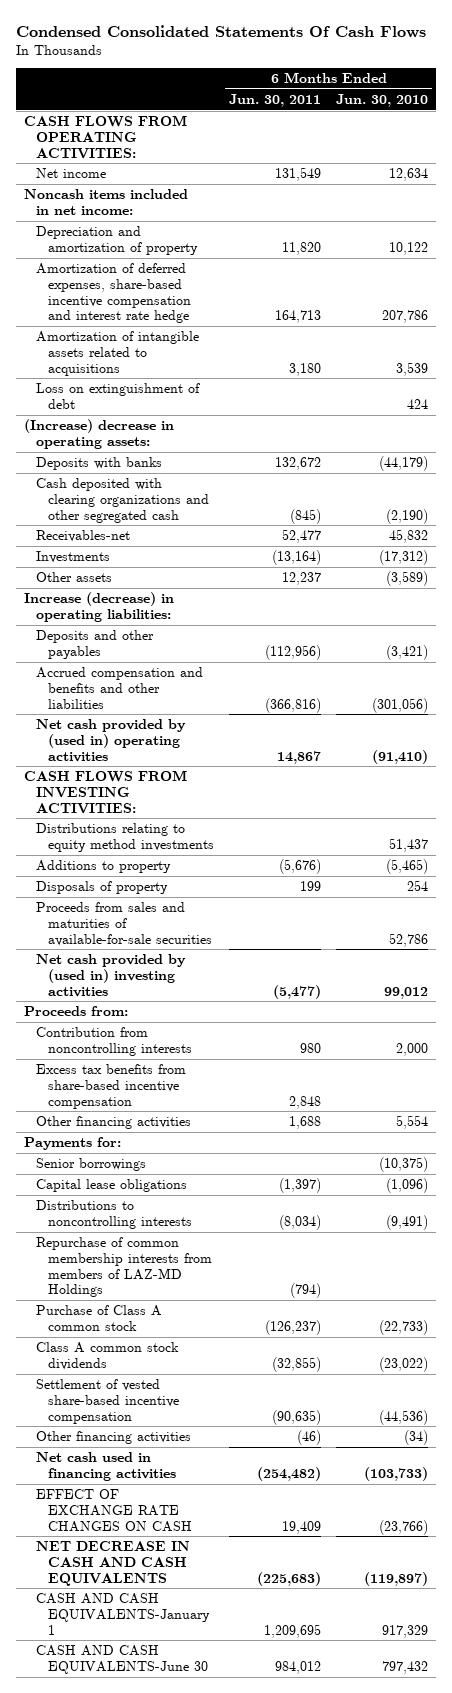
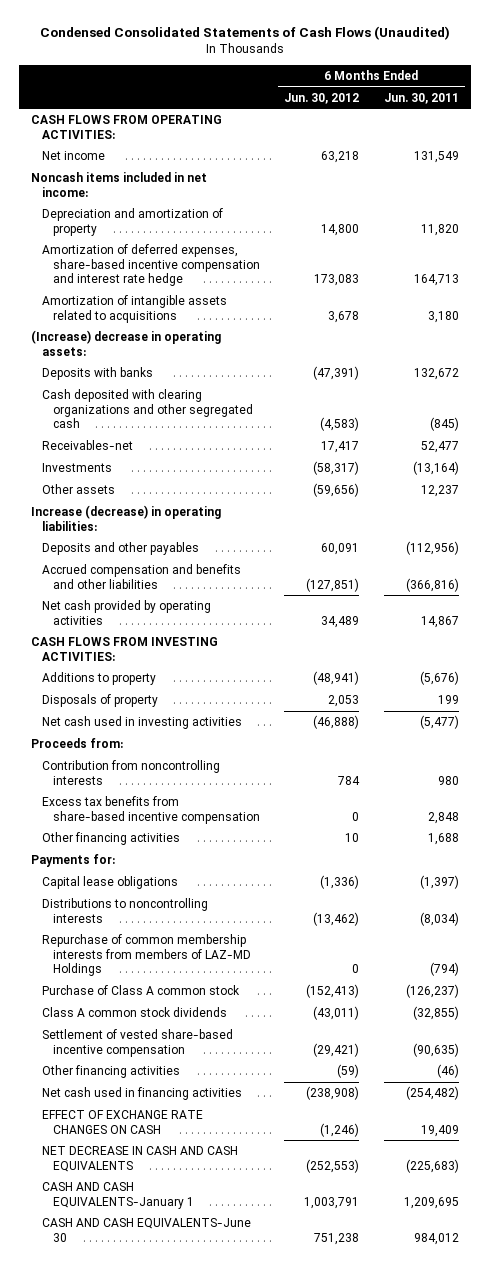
[15,24,426,38] Condensed Consolidated Statements Of Cash Flows -> [39,25,450,40] Condensed Consolidated Statements of Cash Flows (Unaudited)
[336,93,429,107] Jun. 30, 2010 -> none
none -> [284,92,360,104] Jun. 30, 2012
[35,383,200,409] Loss on extinguishment of debt -> none
[35,719,186,762] Net cash provided by (used in) operating activities -> [41,600,211,625] Net cash provided by operating activities
[35,823,214,852] Distributions relating to equity method investments -> none
[35,902,212,946] Proceeds from sales and maturities of available-for-sale securities -> none
[35,954,186,997] Net cash provided by (used in) investing activities -> [41,716,242,730] Net cash used in investing activities
[35,1158,146,1172] Senior borrowings -> none

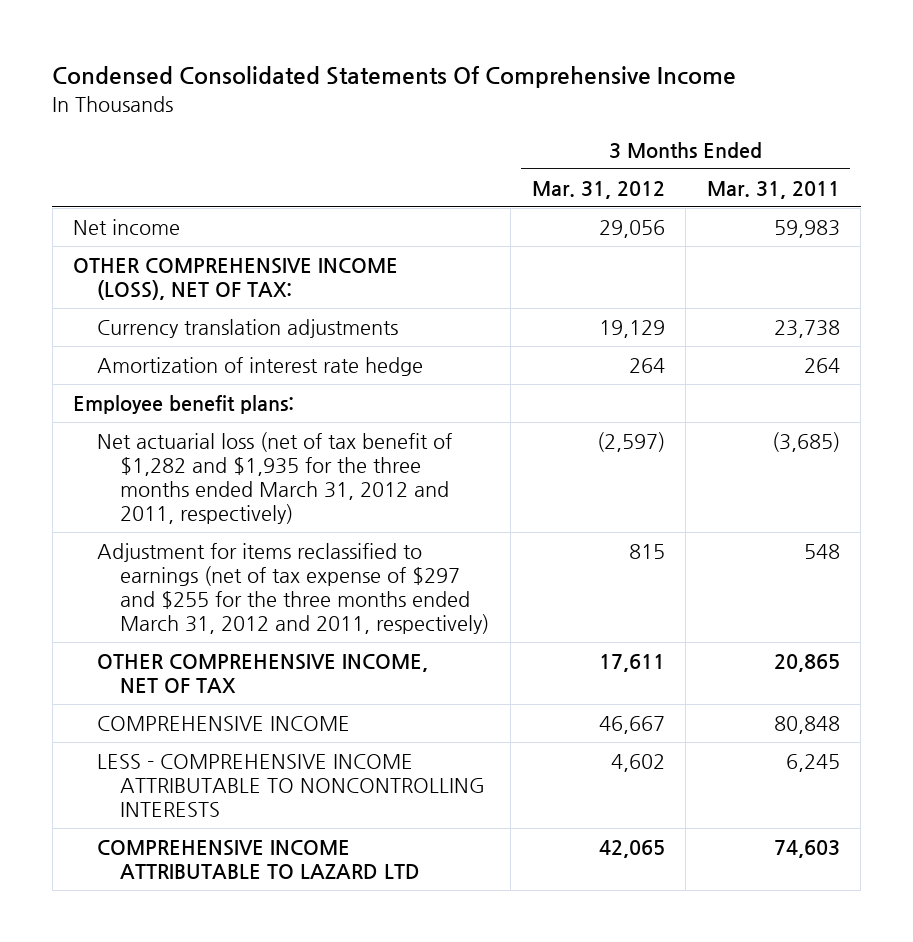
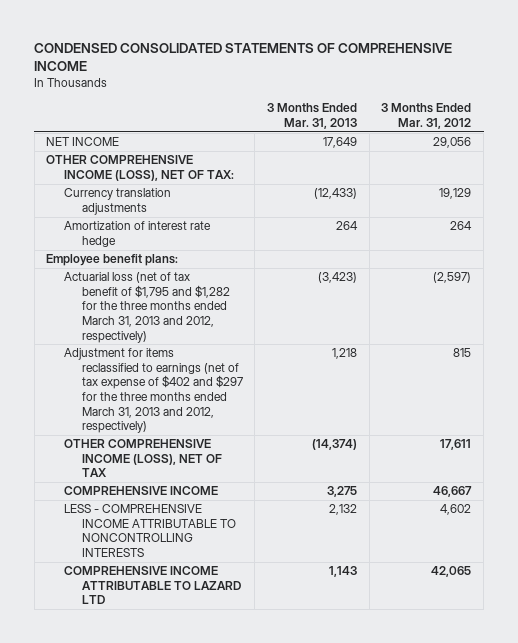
[52,66,737,89] Condensed Consolidated Statements Of Comprehensive Income -> [34,42,453,71] CONDENSED CONSOLIDATED STATEMENTS OF COMPREHENSIVE INCOME
[706,180,840,199] Mar. 31, 2011 -> none
none -> [266,103,357,129] 3 Months Ended Mar. 31, 2013
[73,219,181,236] Net income -> [46,137,120,147] NET INCOME
[96,432,452,524] Net actuarial loss (net of tax benefit of $1,282 and $1,935 for the three months ended March 31, 2012 and 2011, respectively) -> [63,272,230,343] Actuarial loss (net of tax benefit of $1,795 and $1,282 for the three months ended March 31, 2013 and 2012, respectively)
[96,543,490,634] Adjustment for items reclassified to earnings (net of tax expense of $297 and $255 for the three months ended March 31, 2012 and 2011, respectively) -> [63,348,243,434] Adjustment for items reclassified to earnings (net of tax expense of $402 and $297 for the three months ended March 31, 2013 and 2012, respectively)
[96,654,428,693] OTHER COMPREHENSIVE INCOME, NET OF TAX -> [63,439,222,478] OTHER COMPREHENSIVE INCOME (LOSS), NET OF TAX

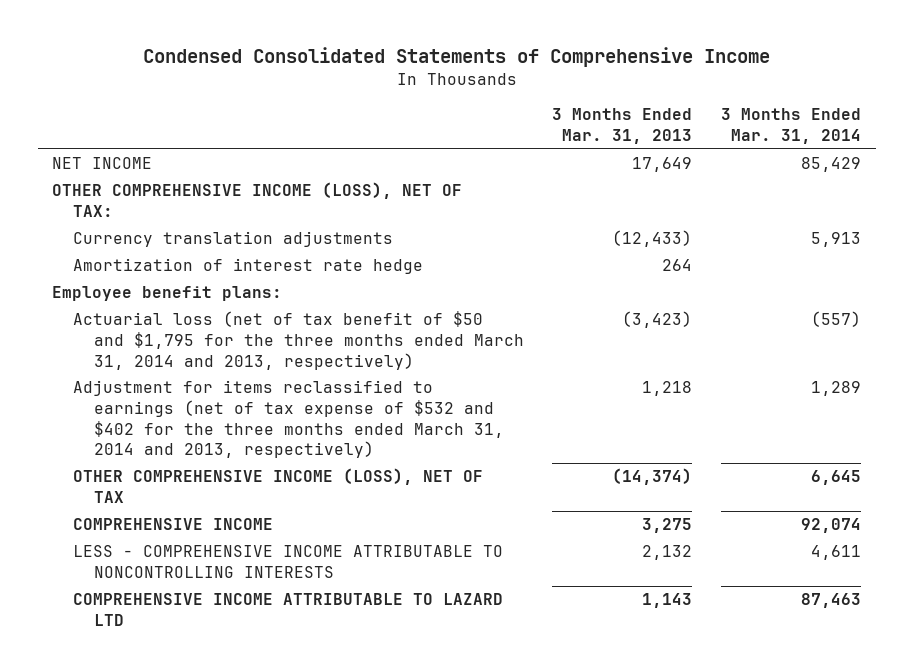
[34,42,453,71] CONDENSED CONSOLIDATED STATEMENTS OF COMPREHENSIVE INCOME -> [142,46,770,67] Condensed Consolidated Statements of Comprehensive Income
[381,103,472,129] 3 Months Ended Mar. 31, 2012 -> none
none -> [721,108,862,144] 3 Months Ended Mar. 31, 2014
[63,272,230,343] Actuarial loss (net of tax benefit of $1,795 and $1,282 for the three months ended March 31, 2013 and 2012, respectively) -> [72,311,524,370] Actuarial loss (net of tax benefit of $50 and $1,795 for the three months ended March 31, 2014 and 2013, respectively)
[63,348,243,434] Adjustment for items reclassified to earnings (net of tax expense of $402 and $297 for the three months ended March 31, 2013 and 2012, respectively) -> [72,380,504,459] Adjustment for items reclassified to earnings (net of tax expense of $532 and $402 for the three months ended March 31, 2014 and 2013, respectively)

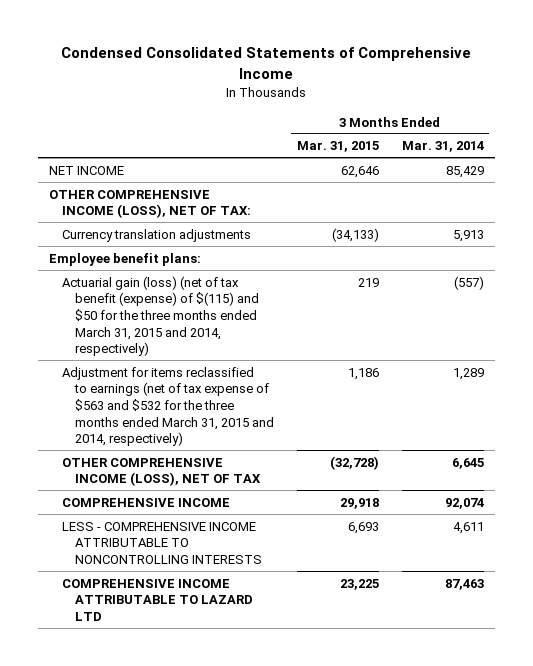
[552,108,693,144] 3 Months Ended Mar. 31, 2013 -> none
none -> [296,141,379,153] Mar. 31, 2015
[72,258,423,275] Amortization of interest rate hedge -> none
[72,311,524,370] Actuarial loss (net of tax benefit of $50 and $1,795 for the three months ended March 31, 2014 and 2013, respectively) -> [62,275,259,357] Actuarial gain (loss) (net of tax benefit (expense) of $(115) and $50 for the three months ended March 31, 2015 and 2014, respectively)
[72,380,504,459] Adjustment for items reclassified to earnings (net of tax expense of $532 and $402 for the three months ended March 31, 2014 and 2013, respectively) -> [62,366,274,447] Adjustment for items reclassified to earnings (net of tax expense of $563 and $532 for the three months ended March 31, 2015 and 2014, respectively)

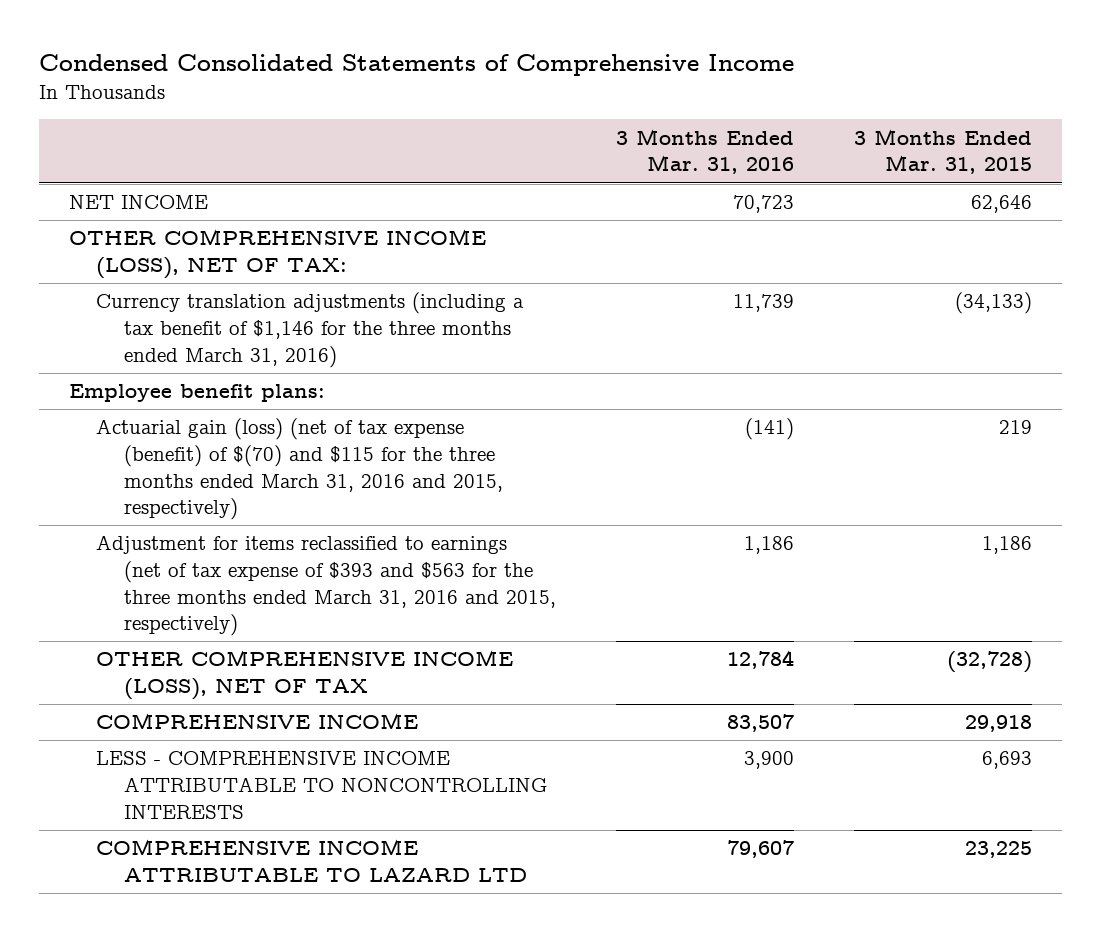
[401,141,484,153] Mar. 31, 2014 -> none
none -> [616,128,795,175] 3 Months Ended Mar. 31, 2016
[62,228,252,242] Currency translation adjustments -> [96,292,525,368] Currency translation adjustments (including a tax benefit of $1,146 for the three months ended March 31, 2016)
[62,275,259,357] Actuarial gain (loss) (net of tax benefit (expense) of $(115) and $50 for the three months ended March 31, 2015 and 2014, respectively) -> [96,418,504,521] Actuarial gain (loss) (net of tax expense (benefit) of $(70) and $115 for the three months ended March 31, 2016 and 2015, respectively)
[62,366,274,447] Adjustment for items reclassified to earnings (net of tax expense of $563 and $532 for the three months ended March 31, 2015 and 2014, respectively) -> [96,535,557,637] Adjustment for items reclassified to earnings (net of tax expense of $393 and $563 for the three months ended March 31, 2016 and 2015, respectively)

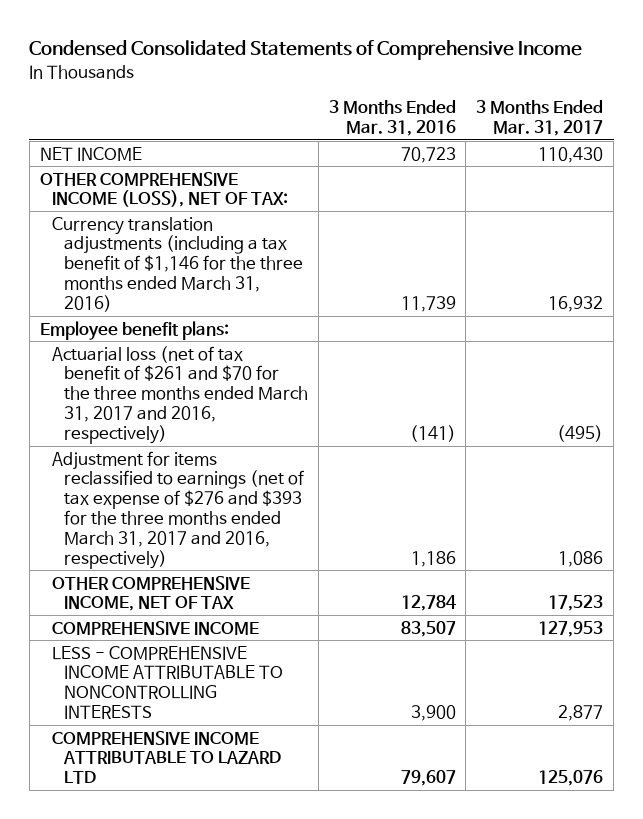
[853,128,1032,175] 3 Months Ended Mar. 31, 2015 -> none
none -> [476,100,604,137] 3 Months Ended Mar. 31, 2017
[96,418,504,521] Actuarial gain (loss) (net of tax expense (benefit) of $(70) and $115 for the three months ended March 31, 2016 and 2015, respectively) -> [51,345,308,444] Actuarial loss (net of tax benefit of $261 and $70 for the three months ended March 31, 2017 and 2016, respectively)
[96,535,557,637] Adjustment for items reclassified to earnings (net of tax expense of $393 and $563 for the three months ended March 31, 2016 and 2015, respectively) -> [51,450,304,569] Adjustment for items reclassified to earnings (net of tax expense of $276 and $393 for the three months ended March 31, 2017 and 2016, respectively)
[96,650,514,701] OTHER COMPREHENSIVE INCOME (LOSS), NET OF TAX -> [51,575,250,612] OTHER COMPREHENSIVE INCOME, NET OF TAX

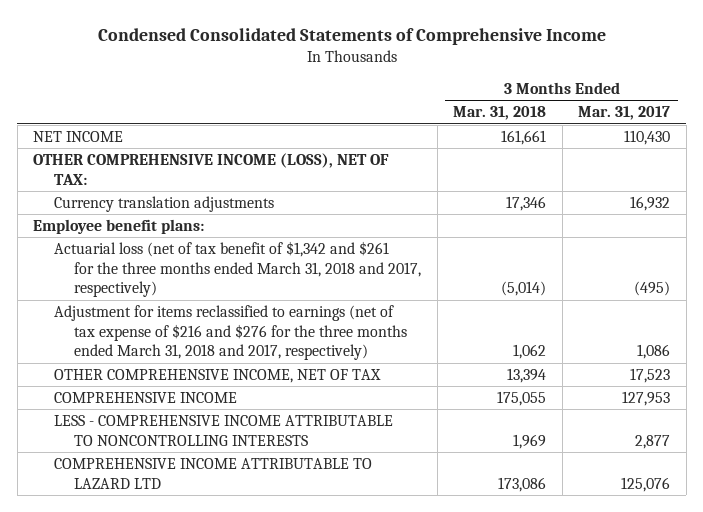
[328,100,456,137] 3 Months Ended Mar. 31, 2016 -> none
none -> [453,106,547,121] Mar. 31, 2018
[51,216,303,312] Currency translation adjustments (including a tax benefit of $1,146 for the three months ended March 31, 2016) -> [53,195,274,212] Currency translation adjustments
[51,345,308,444] Actuarial loss (net of tax benefit of $261 and $70 for the three months ended March 31, 2017 and 2016, respectively) -> [53,240,422,298] Actuarial loss (net of tax benefit of $1,342 and $261 for the three months ended March 31, 2018 and 2017, respectively)
[51,450,304,569] Adjustment for items reclassified to earnings (net of tax expense of $276 and $393 for the three months ended March 31, 2017 and 2016, respectively) -> [53,304,408,361] Adjustment for items reclassified to earnings (net of tax expense of $216 and $276 for the three months ended March 31, 2018 and 2017, respectively)

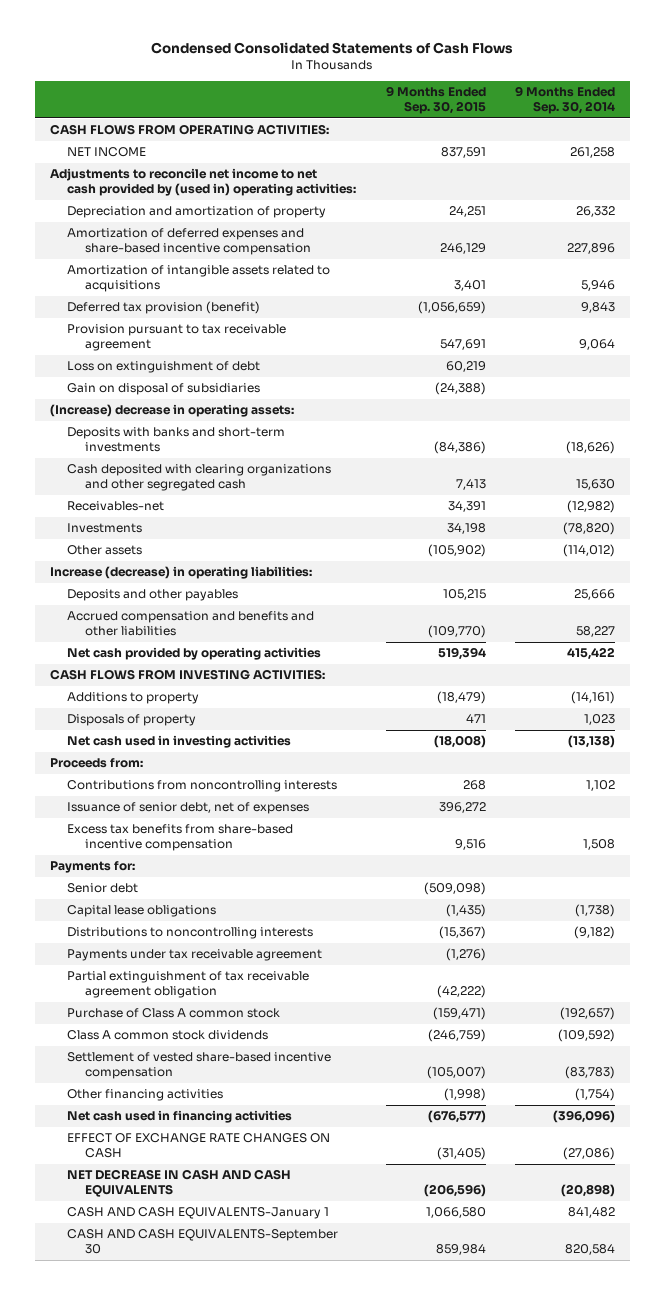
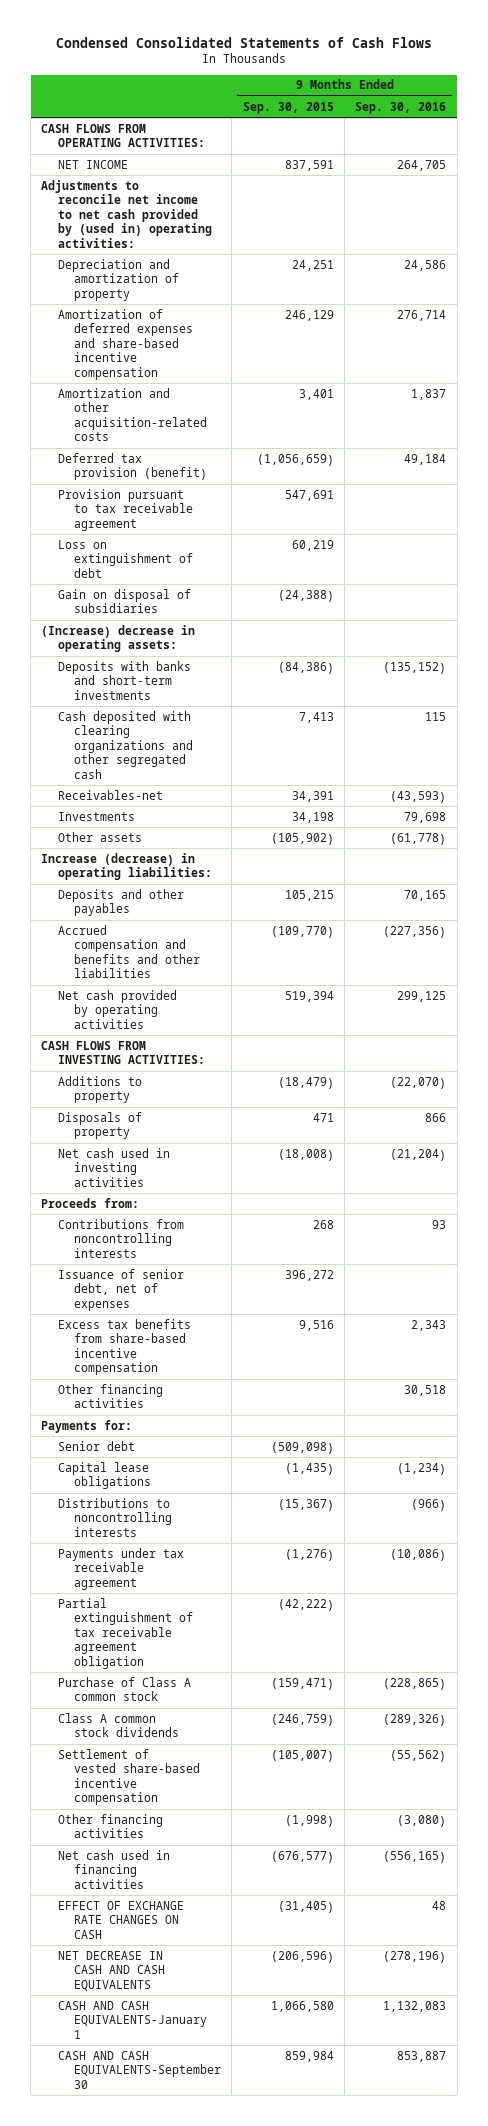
[514,86,615,115] 9 Months Ended Sep. 30, 2014 -> none
none -> [355,101,447,114] Sep. 30, 2016
[67,265,331,293] Amortization of intangible assets related to acquisitions -> [57,387,208,442] Amortization and other acquisition-related costs
none -> [57,1383,163,1409] Other financing activities

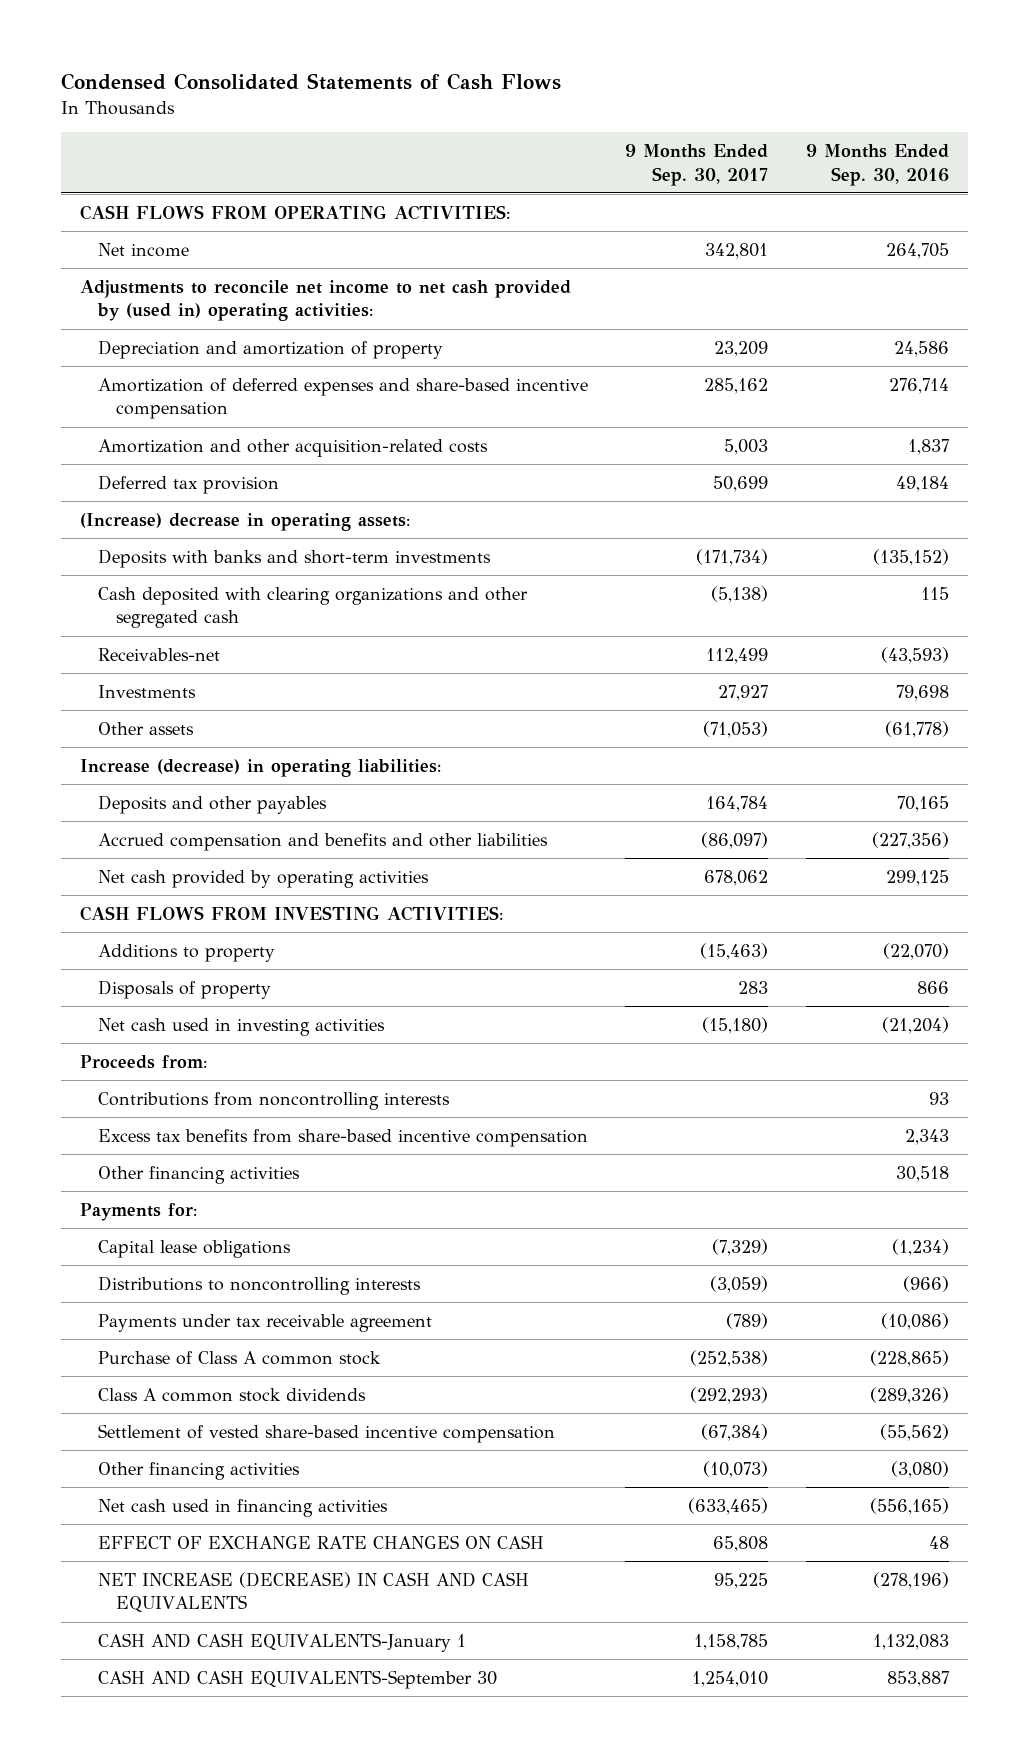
[242,101,334,114] Sep. 30, 2015 -> none
none -> [625,144,769,186] 9 Months Ended Sep. 30, 2017
[57,159,128,169] NET INCOME -> [97,242,189,257] Net income
[57,488,194,531] Provision pursuant to tax receivable agreement -> none
[57,539,194,578] Loss on extinguishment of debt -> none
[57,588,191,614] Gain on disposal of subsidiaries -> none
[57,452,208,481] Deferred tax provision (benefit) -> [97,474,279,494] Deferred tax provision
[57,1268,184,1311] Issuance of senior debt, net of expenses -> none
[57,1440,135,1451] Senior debt -> none
[57,1597,194,1669] Partial extinguishment of tax receivable agreement obligation -> none
[57,1950,166,1991] NET DECREASE IN CASH AND CASH EQUIVALENTS -> [97,1571,529,1614] NET INCREASE (DECREASE) IN CASH AND CASH EQUIVALENTS

